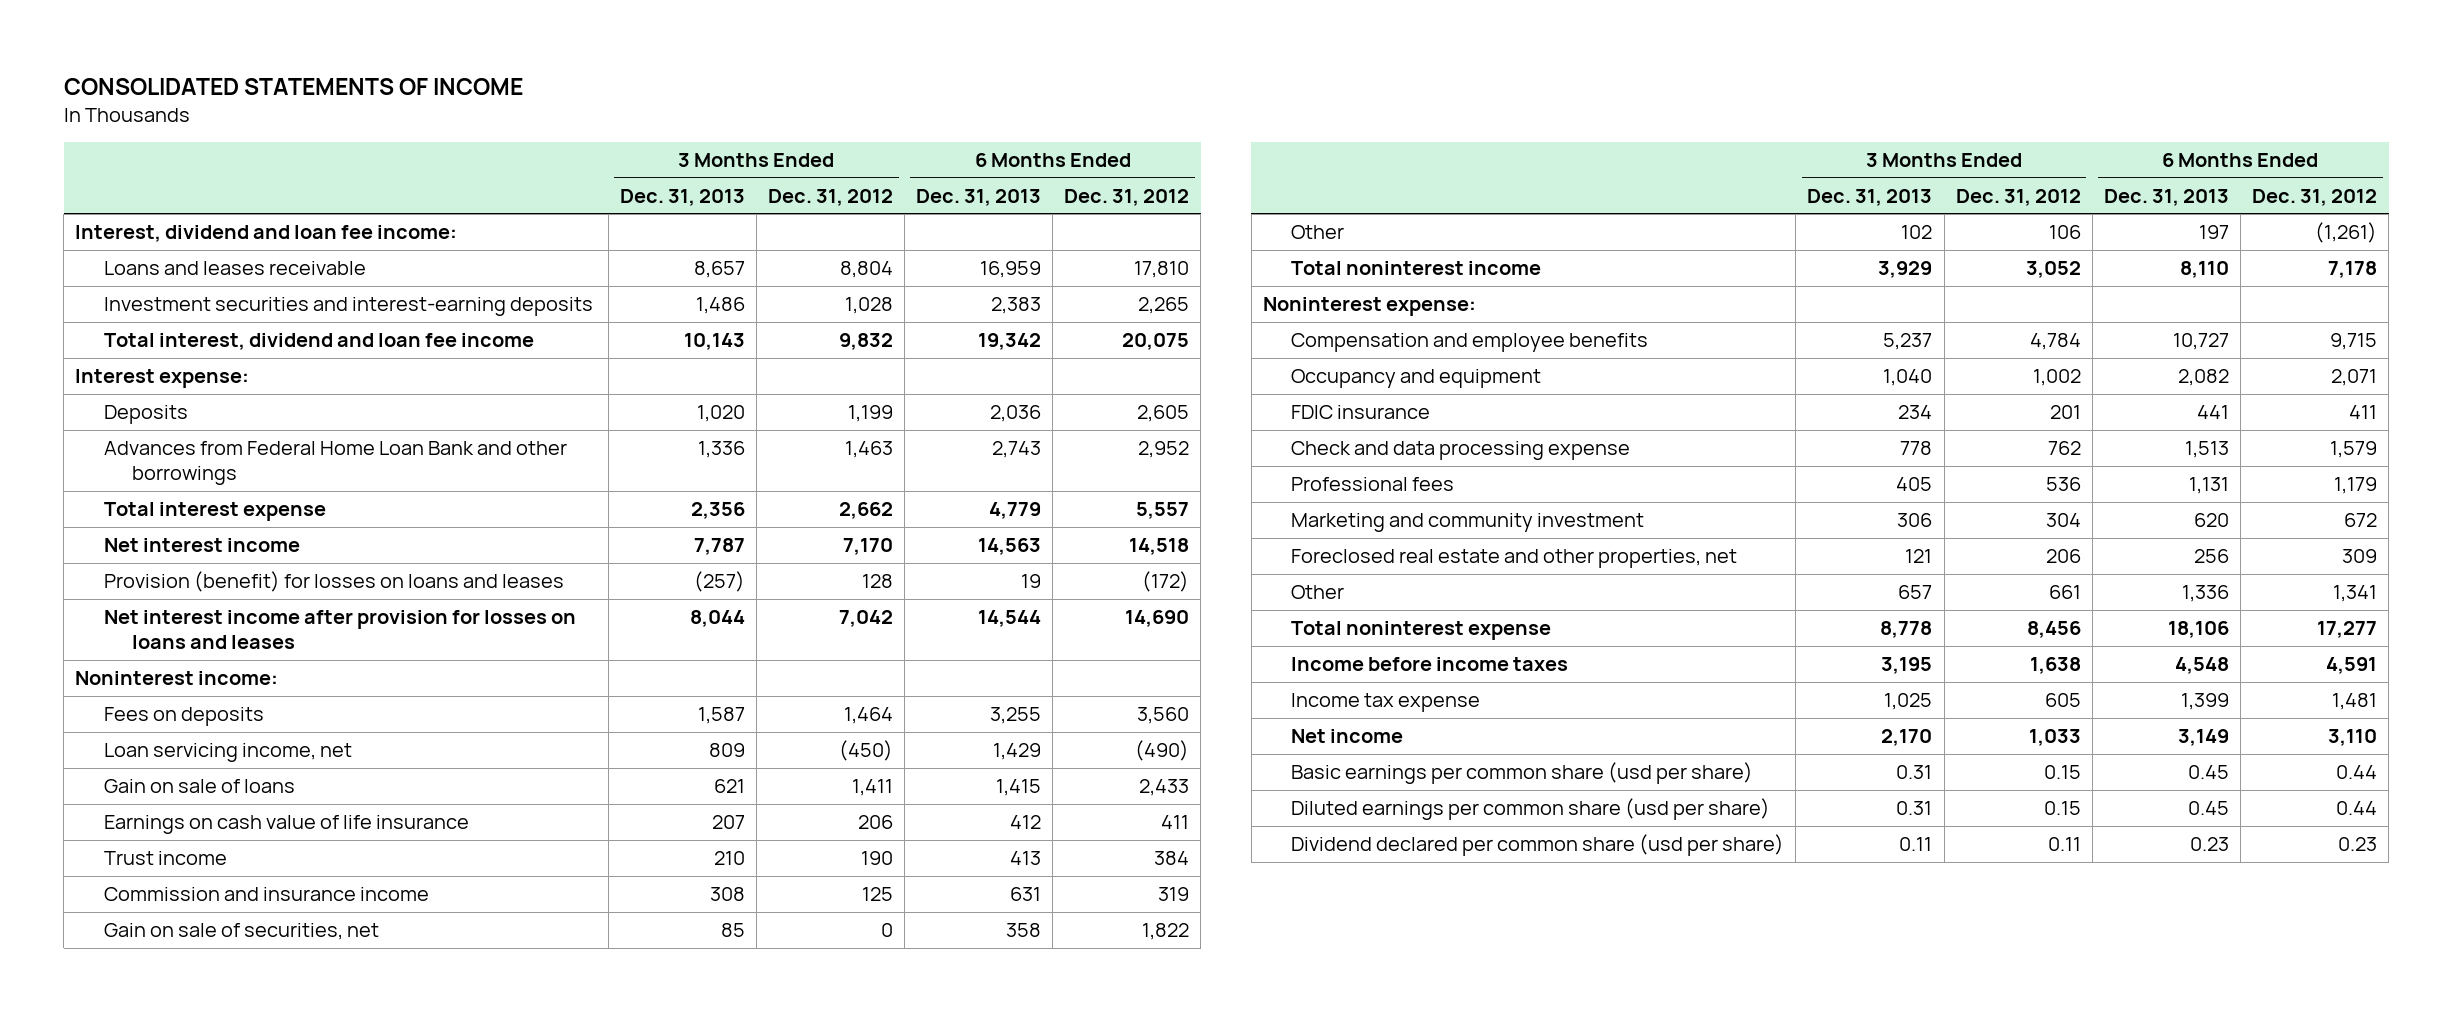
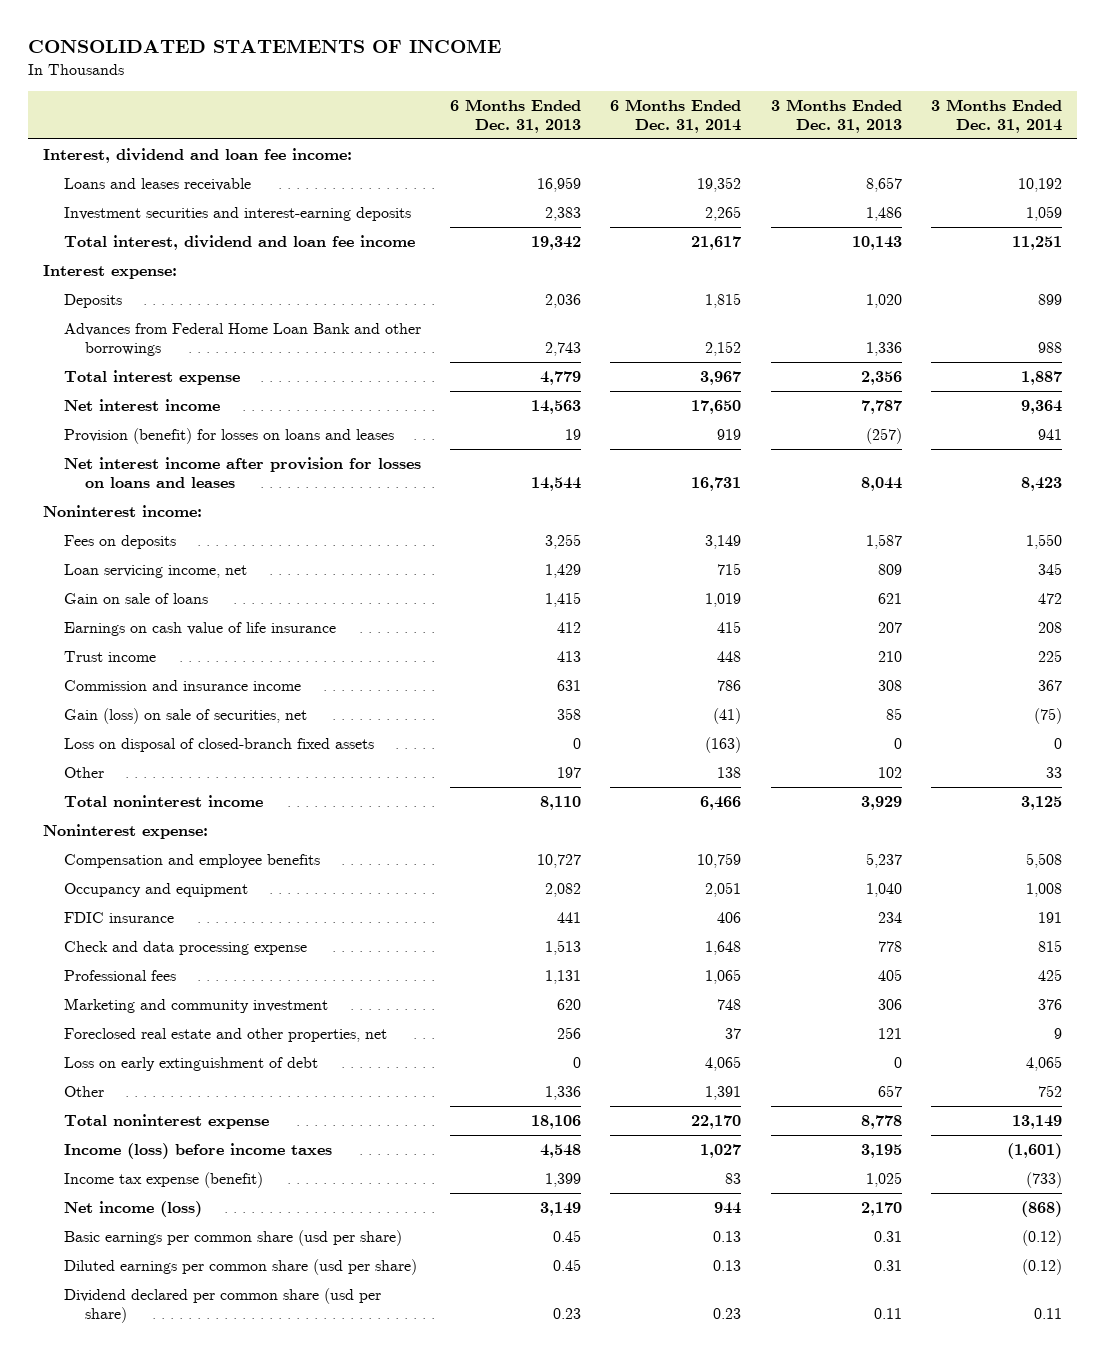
[767,188,893,206] Dec. 31, 2012 -> none
[1064,188,1190,206] Dec. 31, 2012 -> none
none -> [610,98,742,133] 6 Months Ended Dec. 31, 2014
none -> [930,98,1062,133] 3 Months Ended Dec. 31, 2014
[103,923,379,941] Gain on sale of securities, net -> [63,708,307,725] Gain (loss) on sale of securities, net
none -> [63,738,374,753] Loss on disposal of closed-branch fixed assets
none -> [63,1057,318,1072] Loss on early extinguishment of debt
[1291,657,1569,672] Income before income taxes -> [63,1143,332,1160] Income (loss) before income taxes
[1291,693,1481,713] Income tax expense -> [63,1172,263,1189] Income tax expense (benefit)
[1291,729,1404,744] Net income -> [63,1201,202,1218] Net income (loss)

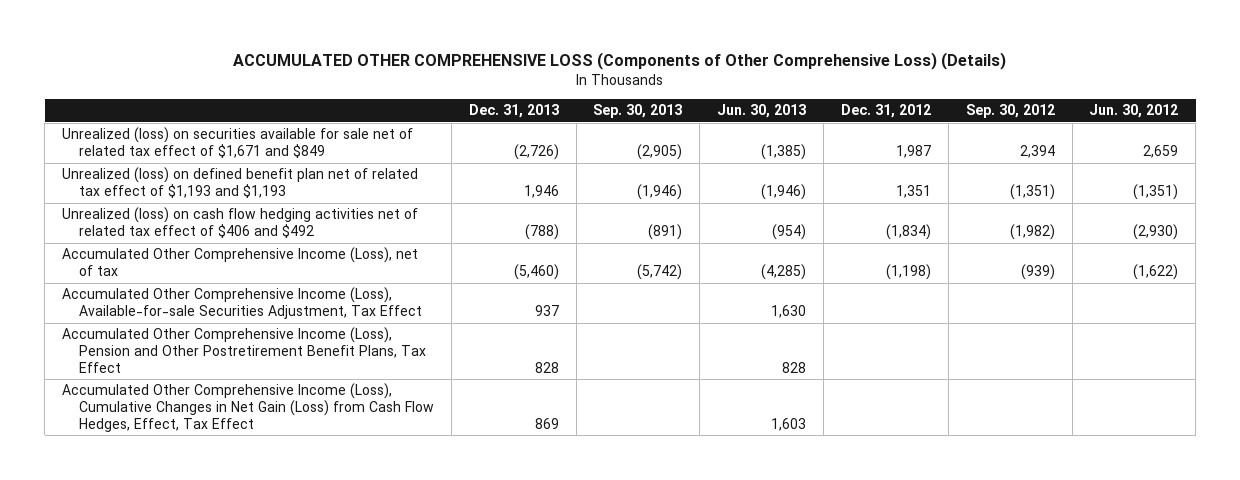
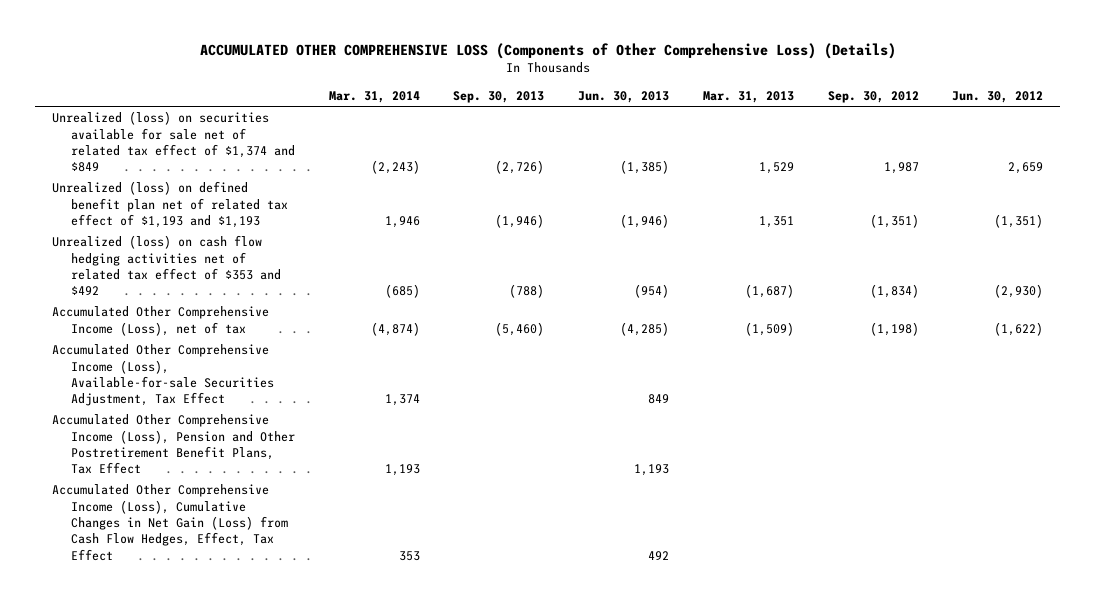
[468,103,559,118] Dec. 31, 2013 -> none
[840,103,931,118] Dec. 31, 2012 -> none
none -> [328,90,420,103] Mar. 31, 2014
none -> [702,90,794,103] Mar. 31, 2013
[61,127,413,159] Unrealized (loss) on securities available for sale net of related tax effect of $1,671 and $849 -> [51,111,295,173] Unrealized (loss) on securities available for sale net of related tax effect of $1,374 and $849
[637,144,683,161] (2,905) -> [495,160,545,175] (2,726)
[1019,145,1055,159] 2,394 -> [883,162,919,175] 1,987
[61,207,418,239] Unrealized (loss) on cash flow hedging activities net of related tax effect of $406 and $492 -> [51,235,281,296] Unrealized (loss) on cash flow hedging activities net of related tax effect of $353 and $492
[648,224,683,241] (891) -> [509,284,545,299] (788)
[1009,224,1055,241] (1,982) -> [869,284,919,299] (1,834)
[637,264,683,281] (5,742) -> [495,321,545,336] (5,460)
[1020,264,1055,281] (939) -> [869,321,919,336] (1,198)
[771,305,807,319] 1,630 -> [648,394,670,405] 849
[782,361,807,373] 828 -> [634,464,670,477] 1,193
[771,417,807,431] 1,603 -> [648,550,670,560] 492

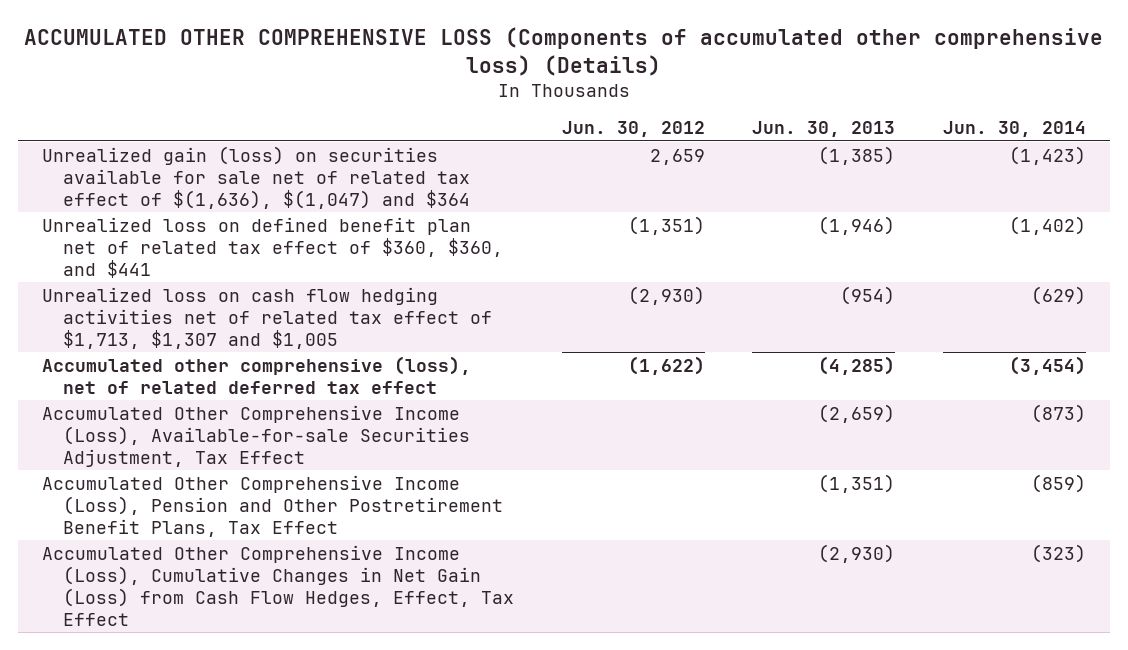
[199,42,896,59] ACCUMULATED OTHER COMPREHENSIVE LOSS (Components of Other Comprehensive Loss) (Details) -> [23,27,1103,76] ACCUMULATED OTHER COMPREHENSIVE LOSS (Components of accumulated other comprehensive loss) (Details)
[328,90,420,103] Mar. 31, 2014 -> none
[453,90,545,103] Sep. 30, 2013 -> none
[702,90,794,103] Mar. 31, 2013 -> none
[827,90,919,103] Sep. 30, 2012 -> none
none -> [942,120,1086,137] Jun. 30, 2014
[51,111,295,173] Unrealized (loss) on securities available for sale net of related tax effect of $1,374 and $849 -> [41,145,470,209] Unrealized gain (loss) on securities available for sale net of related tax effect of $(1,636), $(1,047) and $364
[51,181,288,228] Unrealized (loss) on defined benefit plan net of related tax effect of $1,193 and $1,193 -> [41,216,503,278] Unrealized loss on defined benefit plan net of related tax effect of $360, $360, and $441
[51,235,281,296] Unrealized (loss) on cash flow hedging activities net of related tax effect of $353 and $492 -> [41,286,492,349] Unrealized loss on cash flow hedging activities net of related tax effect of $1,713, $1,307 and $1,005
[51,306,269,336] Accumulated Other Comprehensive Income (Loss), net of tax -> [41,355,471,394] Accumulated other comprehensive (loss), net of related deferred tax effect
[648,394,670,405] 849 -> [818,403,896,423] (2,659)
[634,464,670,477] 1,193 -> [818,473,896,493] (1,351)
[648,550,670,560] 492 -> [818,543,896,563] (2,930)

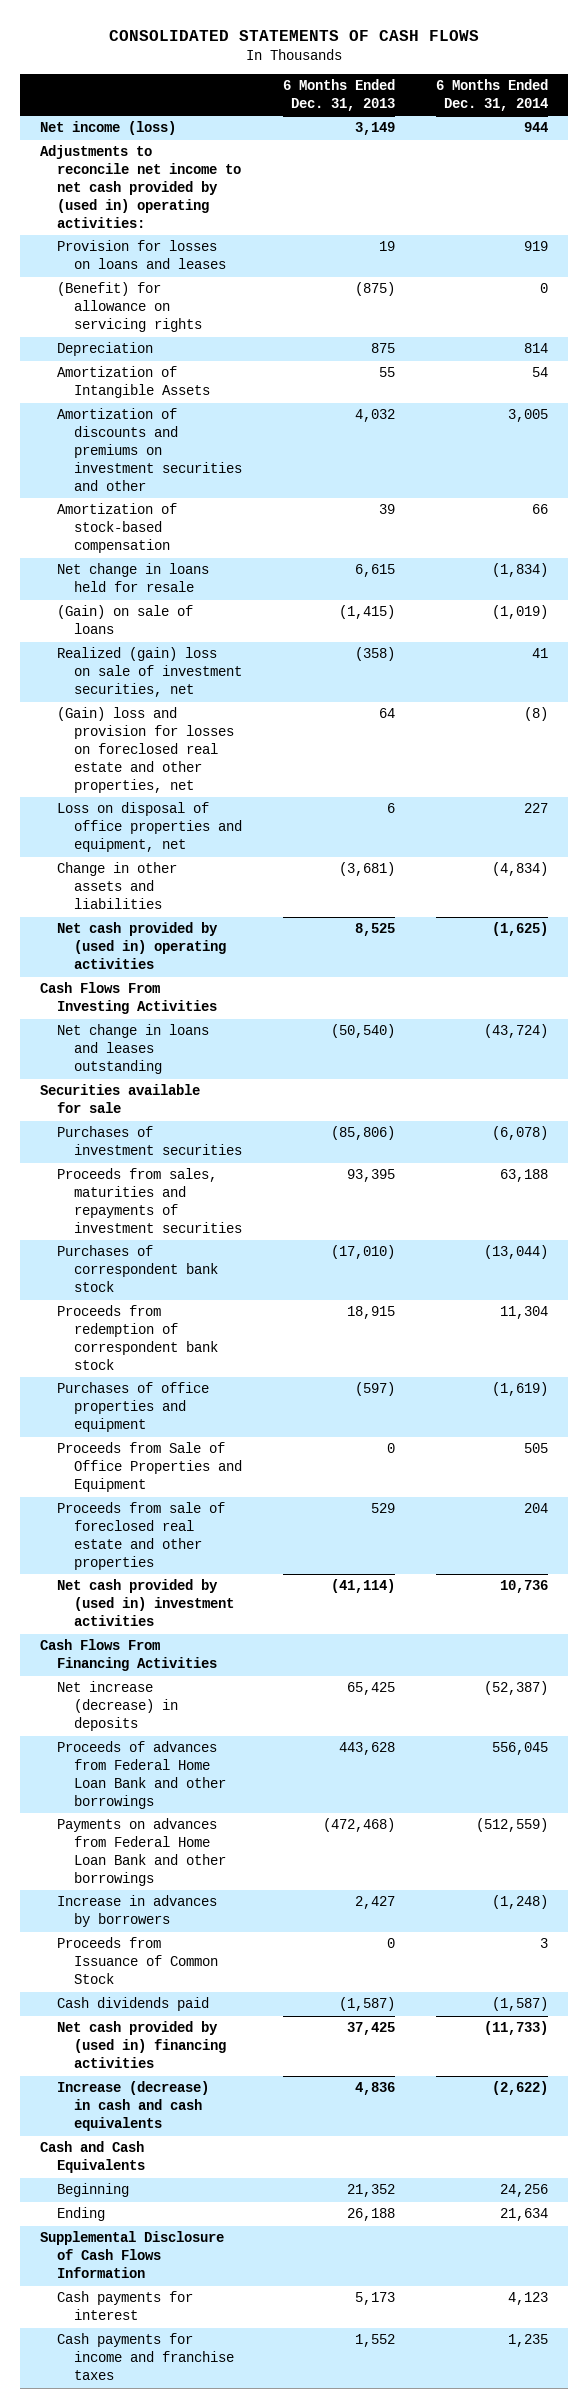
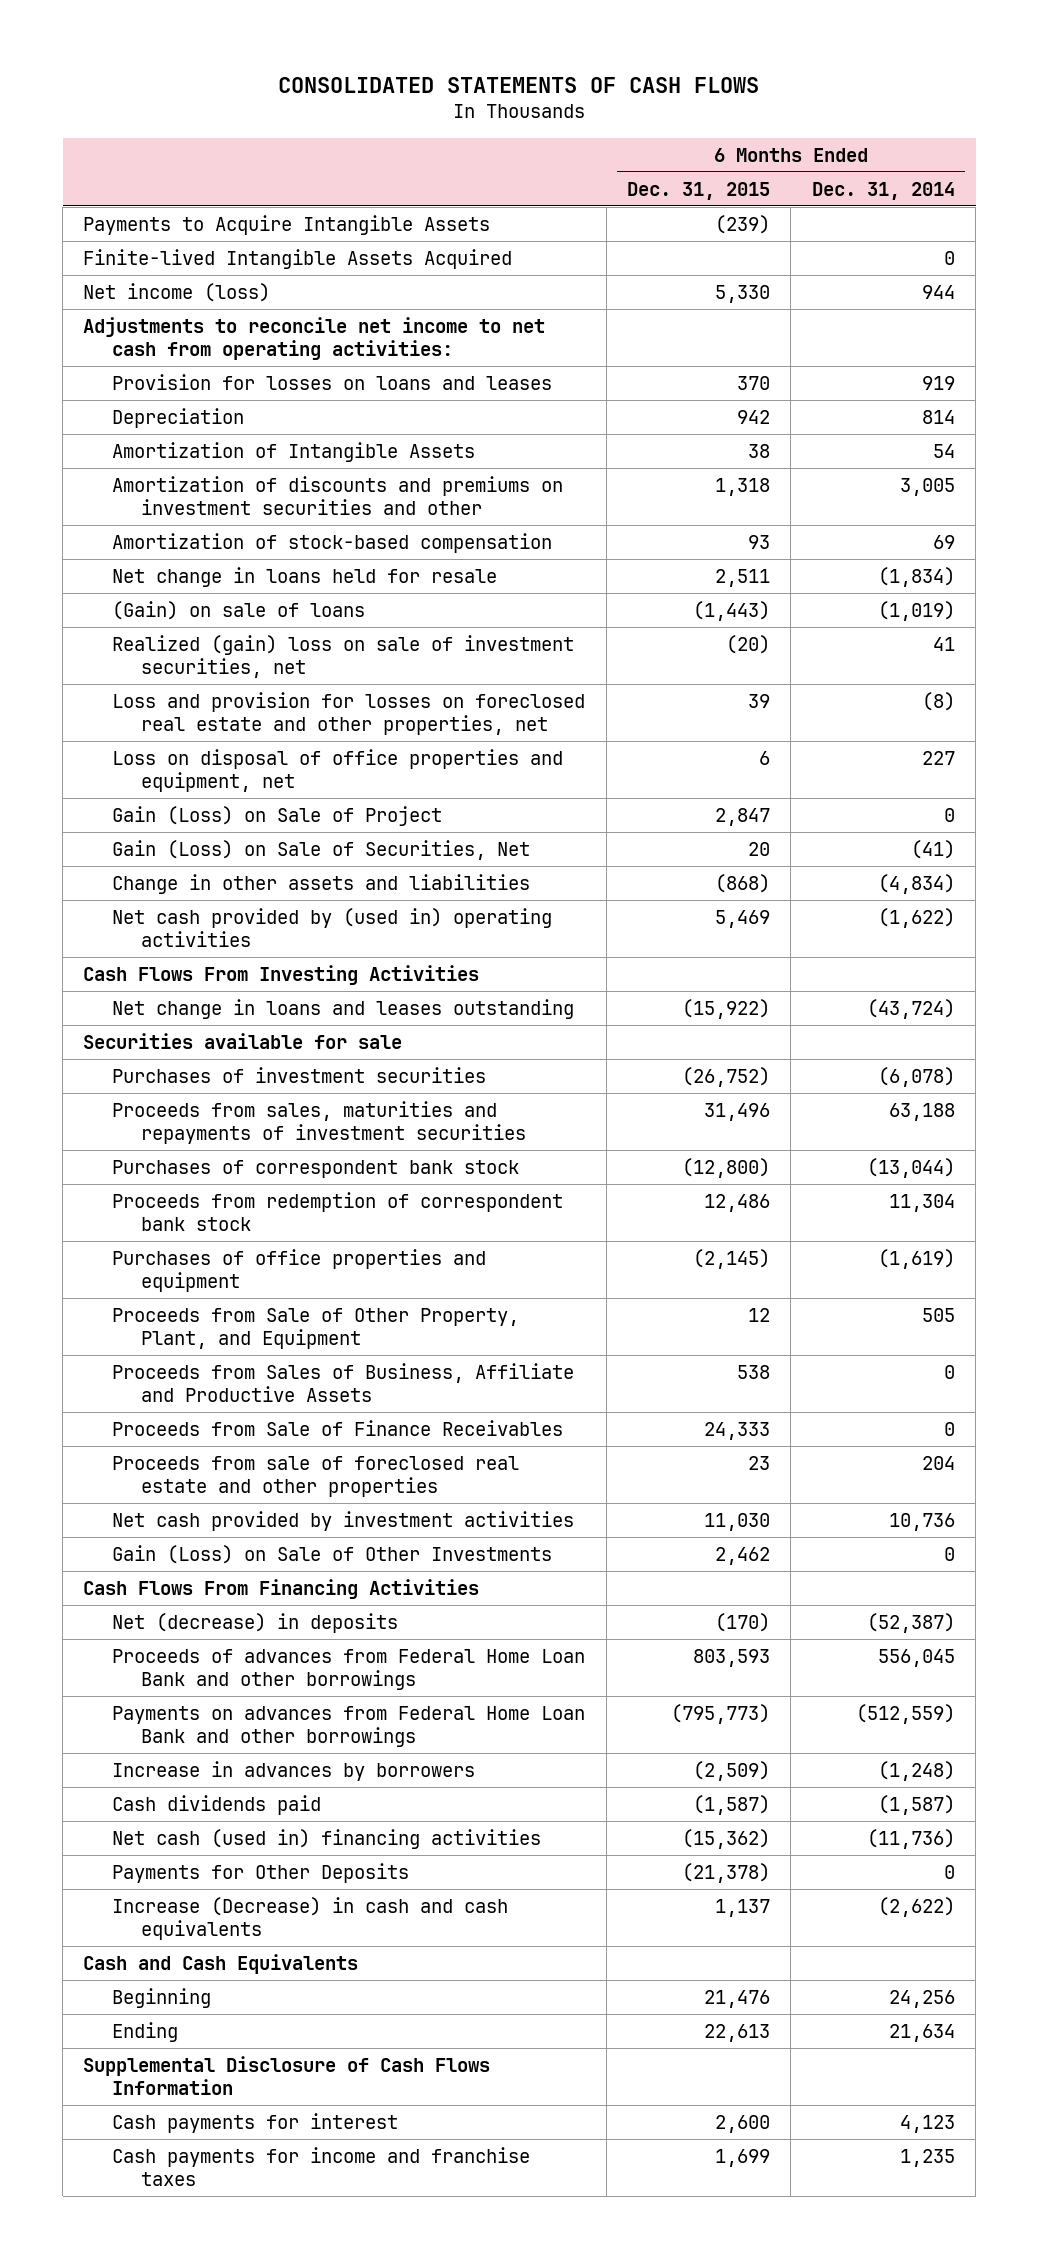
[282,79,395,112] 6 Months Ended Dec. 31, 2013 -> none
none -> [627,181,771,200] Dec. 31, 2015
none -> [83,215,491,236] Payments to Acquire Intangible Assets
none -> [83,249,513,270] Finite-lived Intangible Assets Acquired
[40,145,242,229] Adjustments to reconcile net income to net cash provided by (used in) operating activities: -> [83,317,546,360] Adjustments to reconcile net income to net cash from operating activities:
[57,282,203,333] (Benefit) for allowance on servicing rights -> none
[531,504,548,515] 66 -> [932,535,955,550] 69
[57,707,235,794] (Gain) loss and provision for losses on foreclosed real estate and other properties, net -> [112,692,586,735] Loss and provision for losses on foreclosed real estate and other properties, net
none -> [112,806,443,827] Gain (Loss) on Sale of Project
none -> [112,840,531,861] Gain (Loss) on Sale of Securities, Net
[491,922,548,937] (1,625) -> [877,908,955,929] (1,622)
[57,1442,243,1493] Proceeds from Sale of Office Properties and Equipment -> [112,1308,520,1349] Proceeds from Sale of Other Property, Plant, and Equipment
none -> [112,1363,575,1402] Proceeds from Sales of Business, Affiliate and Productive Assets
none -> [112,1420,564,1437] Proceeds from Sale of Finance Receivables
[57,1579,235,1627] Net cash provided by (used in) investment activities -> [112,1511,575,1532] Net cash provided by investment activities
none -> [112,1545,553,1565] Gain (Loss) on Sale of Other Investments
[57,1681,179,1732] Net increase (decrease) in deposits -> [112,1613,399,1634] Net (decrease) in deposits
[57,1937,219,1985] Proceeds from Issuance of Common Stock -> none
[57,2021,227,2069] Net cash provided by (used in) financing activities -> [112,1829,542,1850] Net cash (used in) financing activities
[483,2021,548,2036] (11,733) -> [866,1829,955,1850] (11,736)
none -> [112,1863,410,1884] Payments for Other Deposits
[57,2081,210,2132] Increase (decrease) in cash and cash equivalents -> [112,1897,509,1940] Increase (Decrease) in cash and cash equivalents

